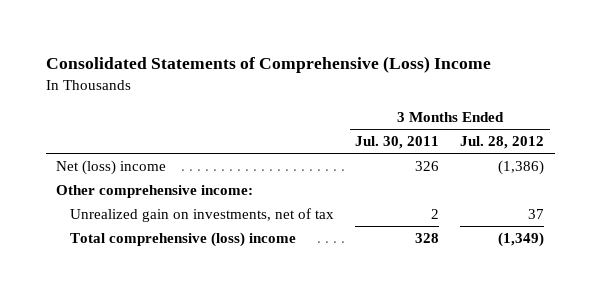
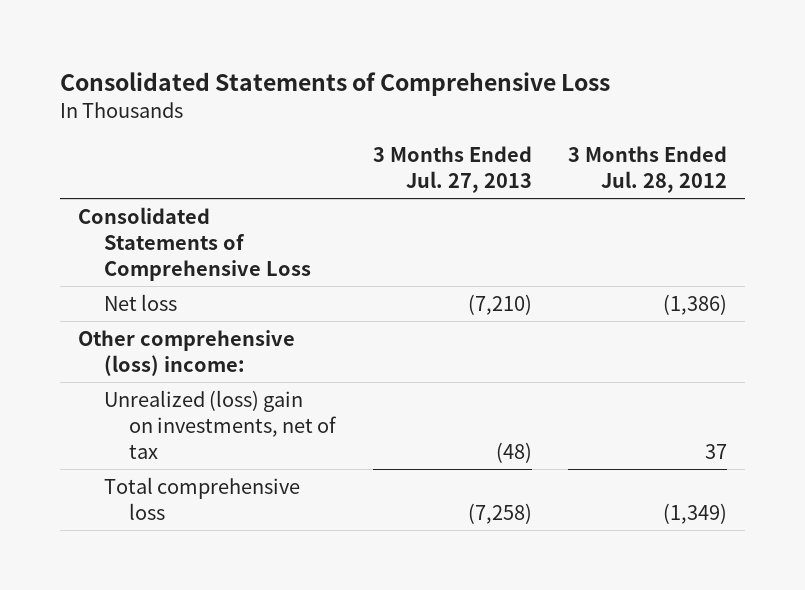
[45,56,491,74] Consolidated Statements of Comprehensive (Loss) Income -> [59,71,610,96] Consolidated Statements of Comprehensive Loss
[355,136,440,150] Jul. 30, 2011 -> none
none -> [372,146,532,194] 3 Months Ended Jul. 27, 2013
none -> [77,206,311,281] Consolidated Statements of Comprehensive Loss
[56,160,167,176] Net (loss) income -> [103,293,177,311] Net loss
[56,185,254,199] Other comprehensive income: -> [77,329,295,376] Other comprehensive (loss) income:
[70,208,335,223] Unrealized gain on investments, net of tax -> [103,389,338,459] Unrealized (loss) gain on investments, net of tax
[70,232,297,248] Total comprehensive (loss) income -> [103,476,300,520] Total comprehensive loss

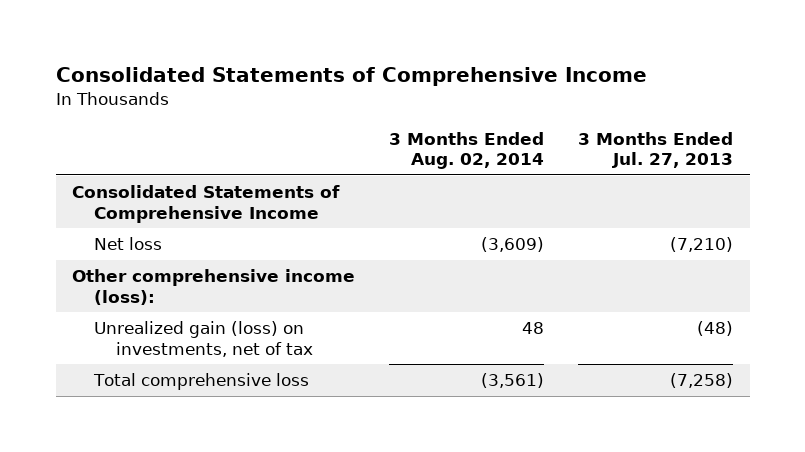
[59,71,610,96] Consolidated Statements of Comprehensive Loss -> [55,67,647,87] Consolidated Statements of Comprehensive Income
[567,146,727,194] 3 Months Ended Jul. 28, 2012 -> none
none -> [389,131,545,170] 3 Months Ended Aug. 02, 2014
[77,206,311,281] Consolidated Statements of Comprehensive Loss -> [72,185,341,223] Consolidated Statements of Comprehensive Income
[77,329,295,376] Other comprehensive (loss) income: -> [72,269,356,305] Other comprehensive income (loss):
[103,389,338,459] Unrealized (loss) gain on investments, net of tax -> [94,321,314,357] Unrealized gain (loss) on investments, net of tax

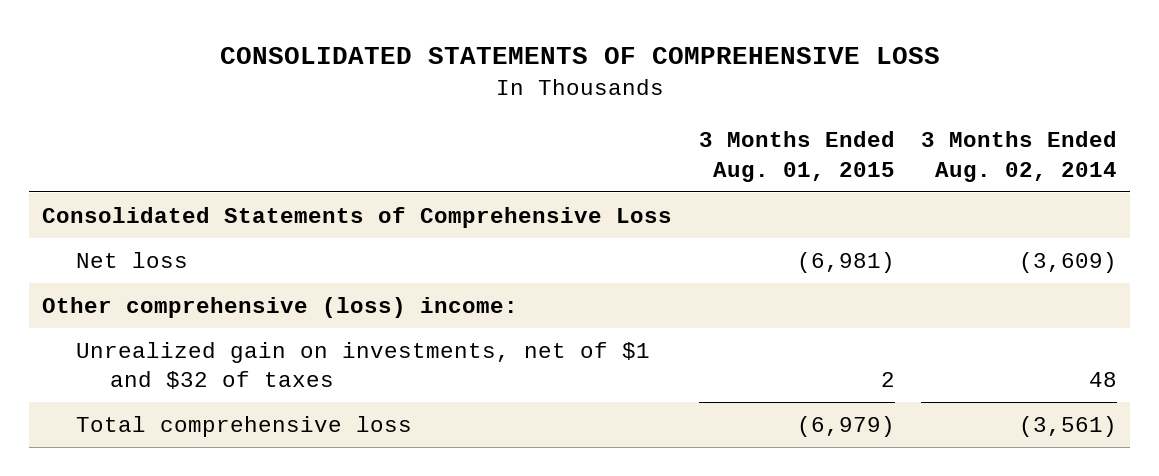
[55,67,647,87] Consolidated Statements of Comprehensive Income -> [219,47,940,65] CONSOLIDATED STATEMENTS OF COMPREHENSIVE LOSS
[577,131,733,169] 3 Months Ended Jul. 27, 2013 -> none
none -> [698,131,895,182] 3 Months Ended Aug. 01, 2015
[72,185,341,223] Consolidated Statements of Comprehensive Income -> [42,206,673,228] Consolidated Statements of Comprehensive Loss
[72,269,356,305] Other comprehensive income (loss): -> [42,296,519,318] Other comprehensive (loss) income:
[94,321,314,357] Unrealized gain (loss) on investments, net of tax -> [76,341,651,390] Unrealized gain on investments, net of $1 and $32 of taxes

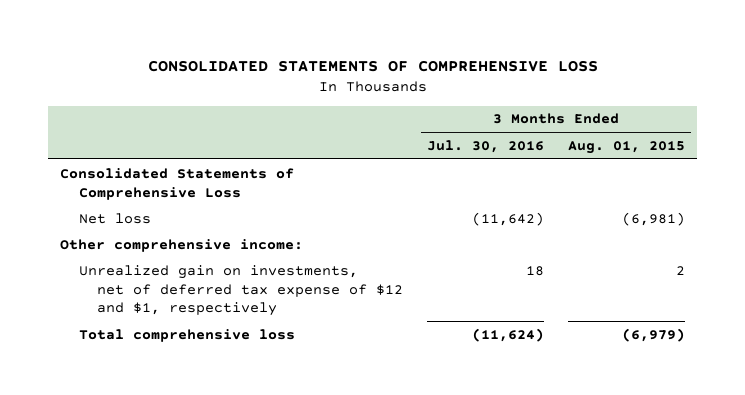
[921,131,1118,182] 3 Months Ended Aug. 02, 2014 -> none
none -> [426,139,544,153] Jul. 30, 2016
[42,296,519,318] Other comprehensive (loss) income: -> [60,238,304,252] Other comprehensive income:
[76,341,651,390] Unrealized gain on investments, net of $1 and $32 of taxes -> [78,264,403,317] Unrealized gain on investments, net of deferred tax expense of $12 and $1, respectively

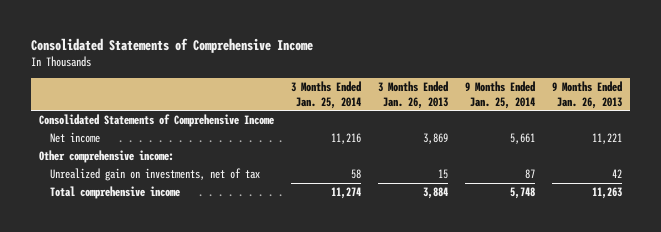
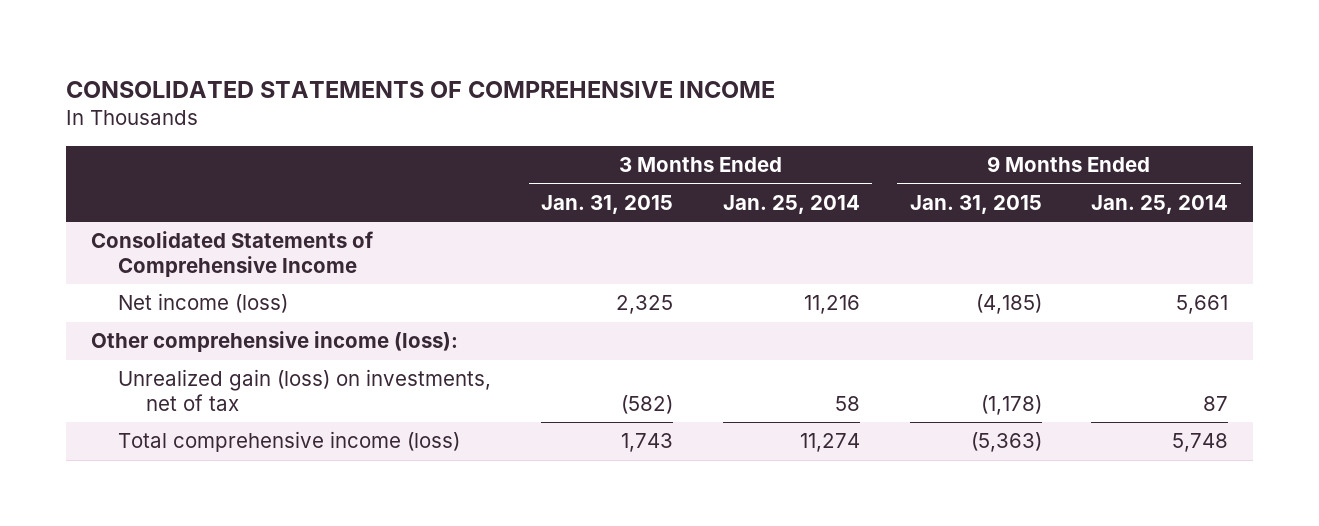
[30,37,313,53] Consolidated Statements of Comprehensive Income -> [66,80,776,98] CONSOLIDATED STATEMENTS OF COMPREHENSIVE INCOME
[377,81,448,109] 3 Months Ended Jan. 26, 2013 -> none
[551,81,622,109] 9 Months Ended Jan. 26, 2013 -> none
none -> [541,194,674,214] Jan. 31, 2015
none -> [909,194,1042,214] Jan. 31, 2015
[50,132,101,144] Net income -> [118,293,289,314] Net income (loss)
[39,150,175,164] Other comprehensive income: -> [91,331,459,353] Other comprehensive income (loss):
[50,168,261,182] Unrealized gain on investments, net of tax -> [118,369,492,411] Unrealized gain (loss) on investments, net of tax
[50,186,181,200] Total comprehensive income -> [118,431,461,453] Total comprehensive income (loss)

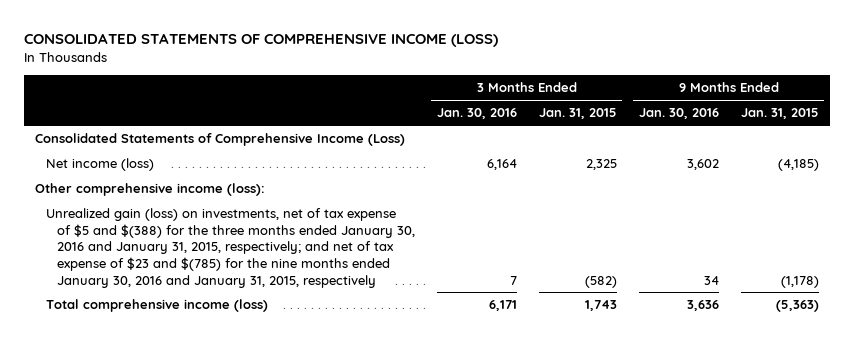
[66,80,776,98] CONSOLIDATED STATEMENTS OF COMPREHENSIVE INCOME -> [23,33,498,48] CONSOLIDATED STATEMENTS OF COMPREHENSIVE INCOME (LOSS)
[722,194,860,214] Jan. 25, 2014 -> none
[1091,194,1229,214] Jan. 25, 2014 -> none
none -> [436,108,517,120] Jan. 30, 2016
none -> [638,108,719,120] Jan. 30, 2016
[91,231,374,277] Consolidated Statements of Comprehensive Income -> [34,133,405,147] Consolidated Statements of Comprehensive Income (Loss)
[118,369,492,411] Unrealized gain (loss) on investments, net of tax -> [45,208,415,288] Unrealized gain (loss) on investments, net of tax expense of $5 and $(388) for the three months ended January 30, 2016 and January 31, 2015, respectively; and net of tax expense of $23 and $(785) for the nine months ended January 30, 2016 and January 31, 2015, respectively

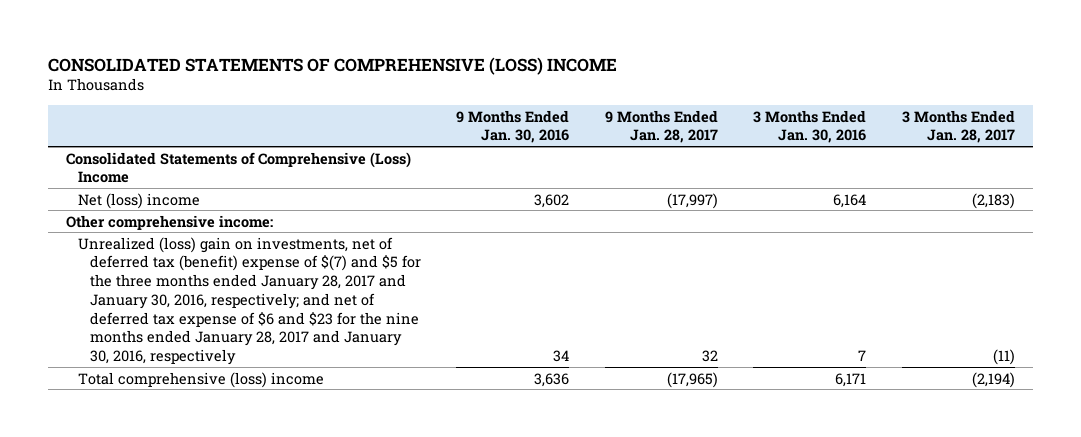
[23,33,498,48] CONSOLIDATED STATEMENTS OF COMPREHENSIVE INCOME (LOSS) -> [47,56,617,75] CONSOLIDATED STATEMENTS OF COMPREHENSIVE (LOSS) INCOME
[538,108,617,120] Jan. 31, 2015 -> none
[740,108,819,120] Jan. 31, 2015 -> none
none -> [604,109,718,144] 9 Months Ended Jan. 28, 2017
none -> [902,109,1016,144] 3 Months Ended Jan. 28, 2017
[34,133,405,147] Consolidated Statements of Comprehensive Income (Loss) -> [65,151,411,184] Consolidated Statements of Comprehensive (Loss) Income
[45,158,154,172] Net income (loss) -> [77,192,200,209] Net (loss) income
[34,183,265,197] Other comprehensive income (loss): -> [65,214,273,230] Other comprehensive income:
[45,208,415,288] Unrealized gain (loss) on investments, net of tax expense of $5 and $(388) for the three months ended January 30, 2016 and January 31, 2015, respectively; and net of tax expense of $23 and $(785) for the nine months ended January 30, 2016 and January 31, 2015, respectively -> [77,236,421,366] Unrealized (loss) gain on investments, net of deferred tax (benefit) expense of $(7) and $5 for the three months ended January 28, 2017 and January 30, 2016, respectively; and net of deferred tax expense of $6 and $23 for the nine months ended January 28, 2017 and January 30, 2016, respectively
[45,299,268,313] Total comprehensive income (loss) -> [77,371,324,388] Total comprehensive (loss) income

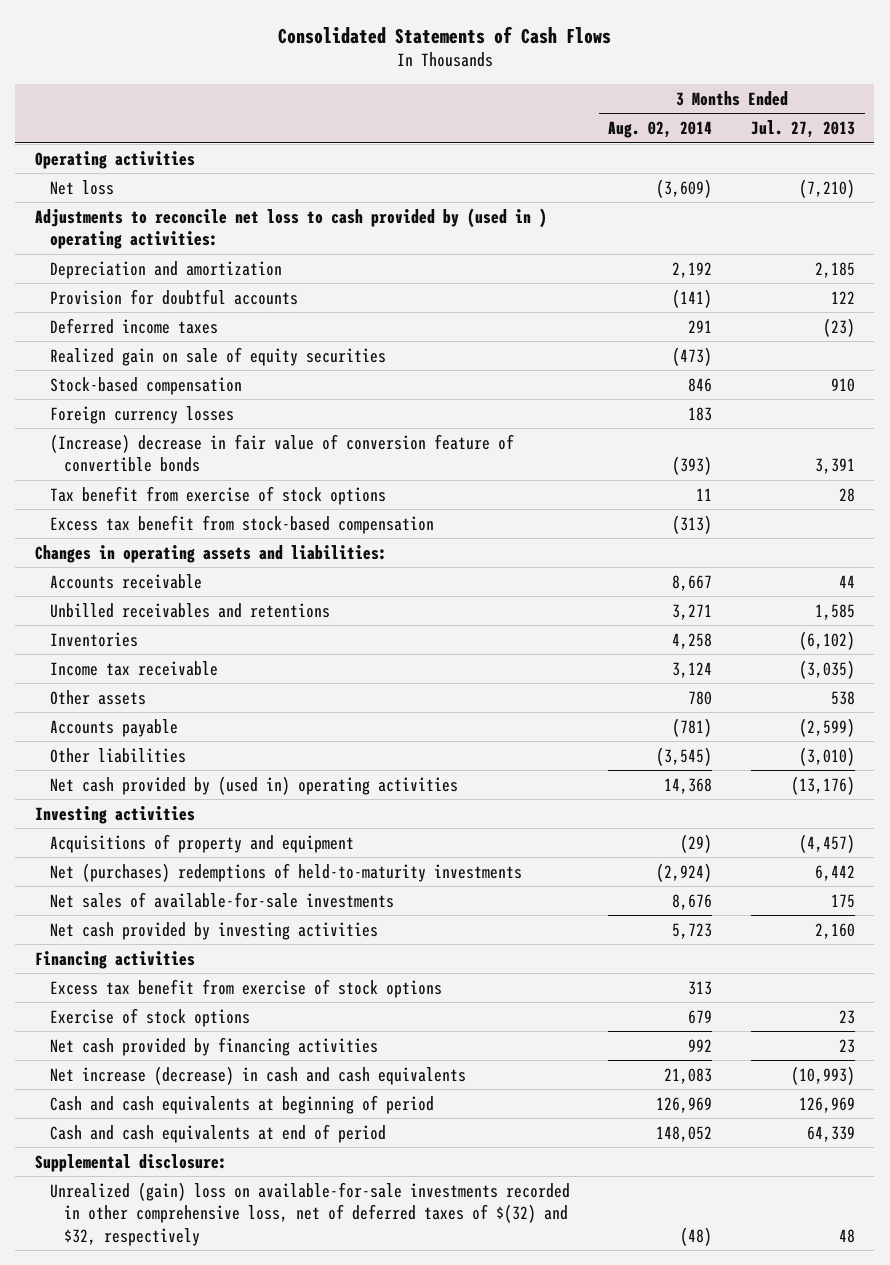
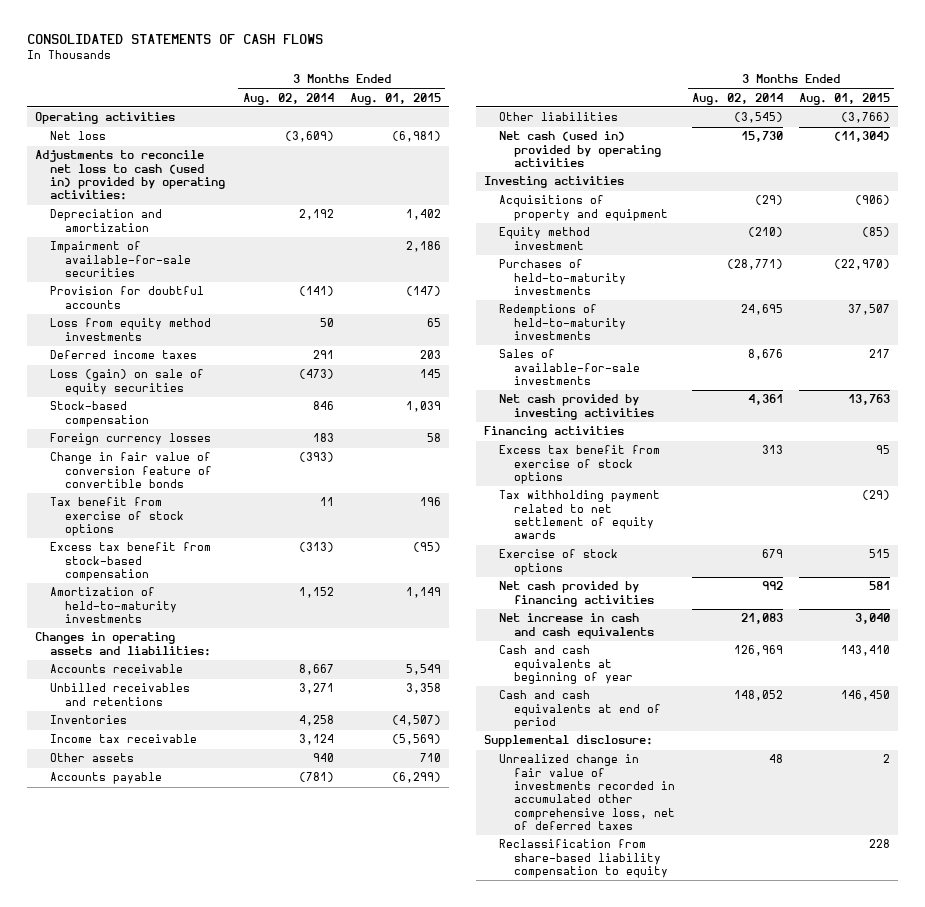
[277,25,611,44] Consolidated Statements of Cash Flows -> [27,34,324,45] CONSOLIDATED STATEMENTS OF CASH FLOWS
[751,119,856,138] Jul. 27, 2013 -> none
none -> [349,92,441,105] Aug. 01, 2015
[34,207,547,250] Adjustments to reconcile net loss to cash provided by (used in ) operating activities: -> [35,150,226,201] Adjustments to reconcile net loss to cash (used in) provided by operating activities:
none -> [50,241,192,278] Impairment of available-for-sale securities
none -> [50,318,212,341] Loss from equity method investments
[49,346,386,366] Realized gain on sale of equity securities -> [50,369,205,395] Loss (gain) on sale of equity securities
[49,433,514,473] (Increase) decrease in fair value of conversion feature of convertible bonds -> [50,452,213,489] Change in fair value of conversion feature of convertible bonds
none -> [50,587,178,624] Amortization of held-to-maturity investments
[688,690,713,705] 780 -> [312,753,334,763] 940
[49,775,458,795] Net cash provided by (used in) operating activities -> [499,131,662,168] Net cash (used in) provided by operating activities
[664,777,713,794] 14,368 -> [740,131,783,143] 15,730
none -> [499,227,591,250] Equity method investment
none -> [499,259,627,296] Purchases of held-to-maturity investments
[49,862,522,882] Net (purchases) redemptions of held-to-maturity investments -> [499,304,627,341] Redemptions of held-to-maturity investments
[656,862,713,882] (2,924) -> [740,304,783,316] 24,695
[49,891,394,908] Net sales of available-for-sale investments -> [499,349,641,386] Sales of available-for-sale investments
[672,922,713,939] 5,723 -> [747,394,783,406] 4,361
none -> [499,490,661,540] Tax withholding payment related to net settlement of equity awards
[49,1065,466,1085] Net increase (decrease) in cash and cash equivalents -> [499,613,655,639] Net increase in cash and cash equivalents
[49,1094,434,1114] Cash and cash equivalents at beginning of period -> [499,645,634,685] Cash and cash equivalents at beginning of year
[49,1181,570,1246] Unrealized (gain) loss on available-for-sale investments recorded in other comprehensive loss, net of deferred taxes of $(32) and $32, respectively -> [499,754,676,831] Unrealized change in fair value of investments recorded in accumulated other comprehensive loss, net of deferred taxes
[680,1226,713,1246] (48) -> [768,754,783,764] 48
none -> [499,839,669,879] Reclassification from share-based liability compensation to equity

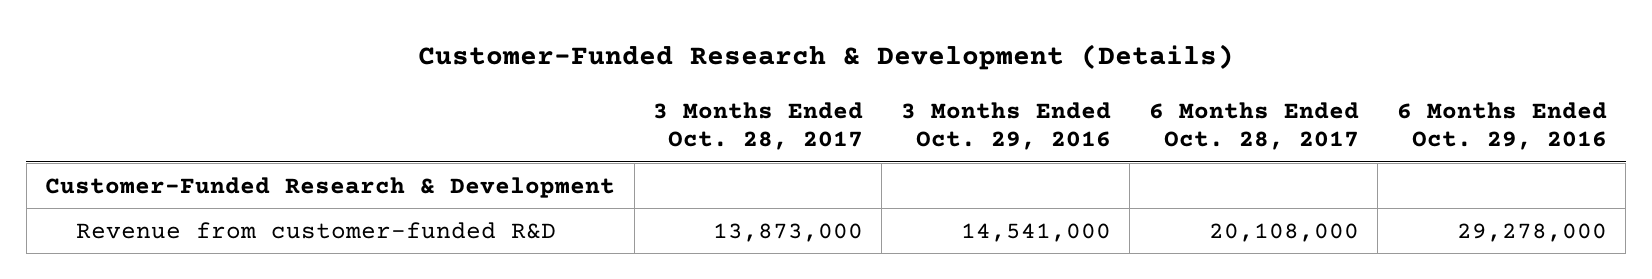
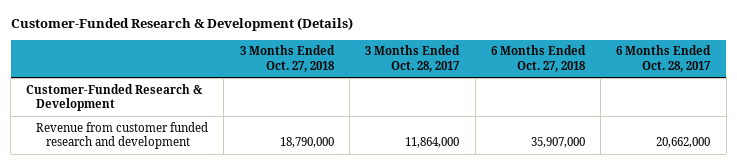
[900,102,1111,151] 3 Months Ended Oct. 29, 2016 -> none
[1396,102,1607,151] 6 Months Ended Oct. 29, 2016 -> none
none -> [239,45,335,72] 3 Months Ended Oct. 27, 2018
none -> [490,45,586,72] 6 Months Ended Oct. 27, 2018
[75,221,556,239] Revenue from customer-funded R&D -> [36,121,209,150] Revenue from customer funded research and development
[713,222,864,242] 13,873,000 -> [405,137,460,149] 11,864,000
[1208,222,1359,242] 20,108,000 -> [656,137,711,149] 20,662,000

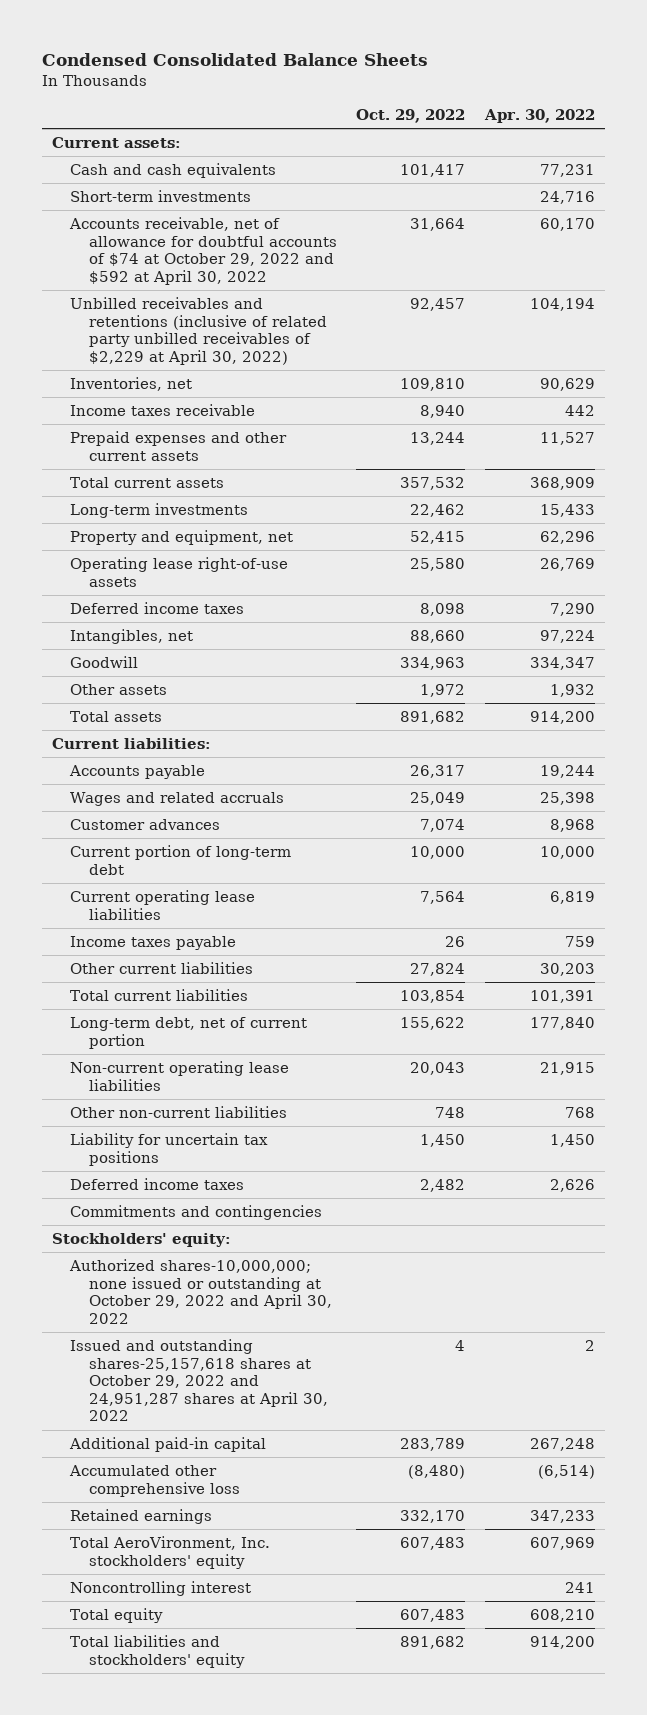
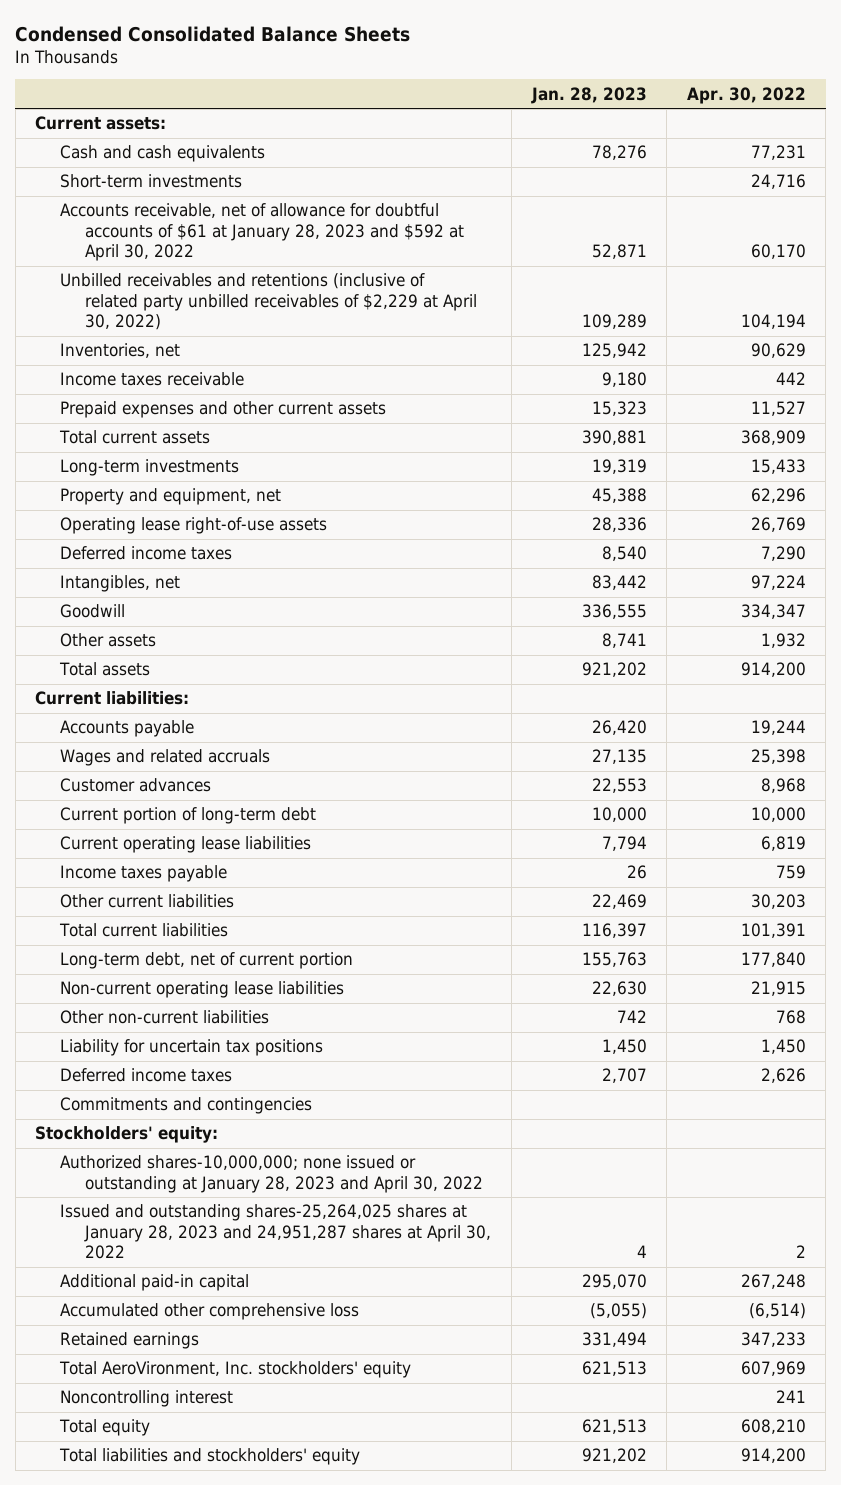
[356,108,466,123] Oct. 29, 2022 -> none
none -> [530,86,647,104] Jan. 28, 2023
[69,217,337,285] Accounts receivable, net of allowance for doubtful accounts of $74 at October 29, 2022 and $592 at April 30, 2022 -> [60,203,465,262] Accounts receivable, net of allowance for doubtful accounts of $61 at January 28, 2023 and $592 at April 30, 2022
[69,1259,332,1324] Authorized shares-10,000,000; none issued or outstanding at October 29, 2022 and April 30, 2022 -> [60,1155,484,1193] Authorized shares-10,000,000; none issued or outstanding at January 28, 2023 and April 30, 2022
[70,1339,328,1422] Issued and outstanding shares-25,157,618 shares at October 29, 2022 and 24,951,287 shares at April 30, 2022 -> [60,1204,492,1260] Issued and outstanding shares-25,264,025 shares at January 28, 2023 and 24,951,287 shares at April 30, 2022

